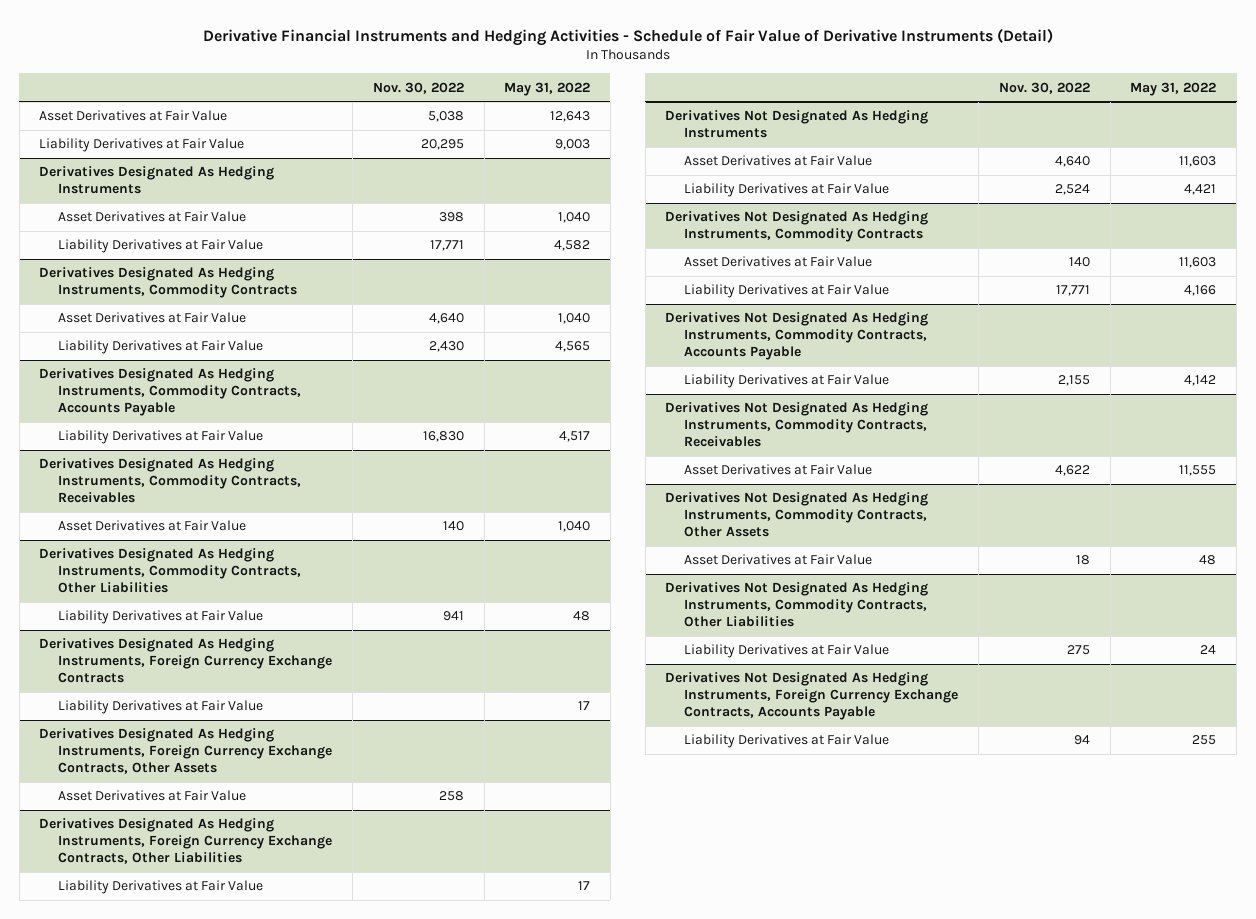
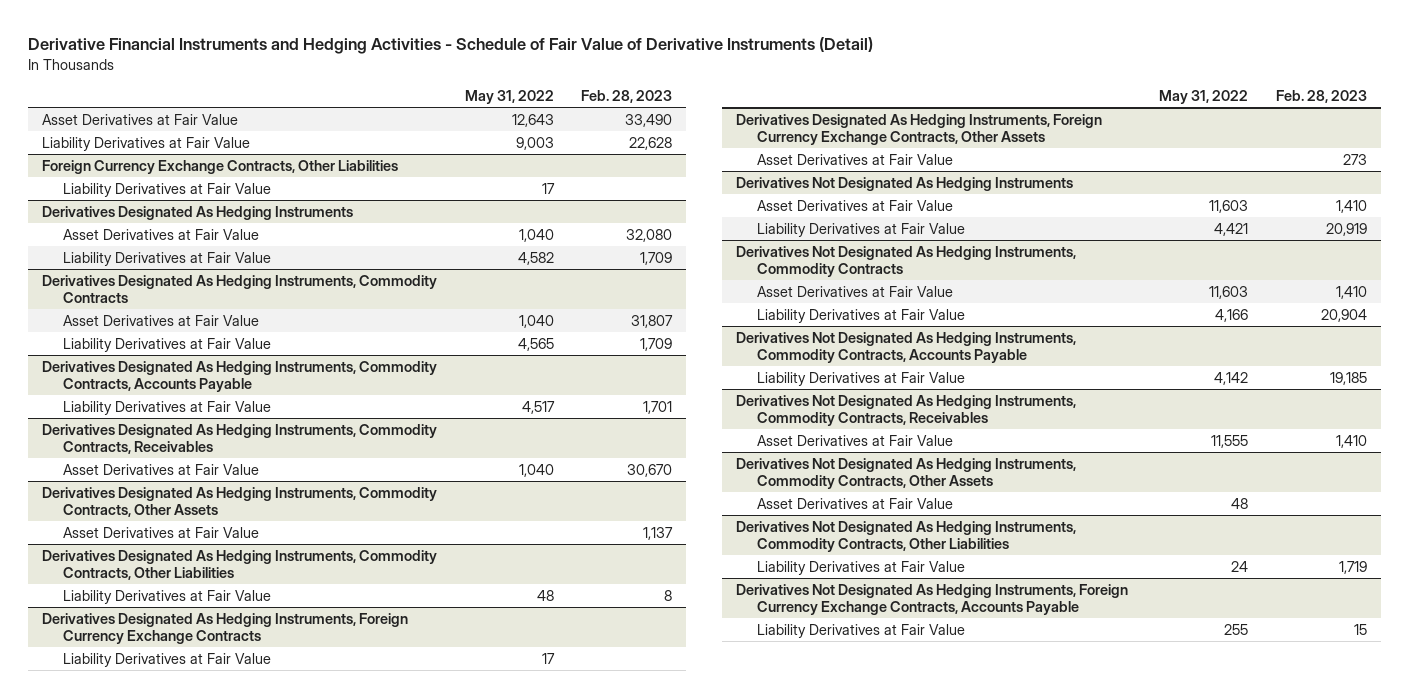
[372,81,464,94] Nov. 30, 2022 -> none
none -> [581,89,673,103] Feb. 28, 2023
none -> [41,159,398,174] Foreign Currency Exchange Contracts, Other Liabilities
none -> [62,182,271,197] Liability Derivatives at Fair Value
none -> [41,486,437,517] Derivatives Designated As Hedging Instruments, Commodity Contracts, Other Assets
none -> [62,526,259,538] Asset Derivatives at Fair Value
[39,818,333,865] Derivatives Designated As Hedging Instruments, Foreign Currency Exchange Contracts, Other Liabilities -> none
[58,880,264,895] Liability Derivatives at Fair Value -> none

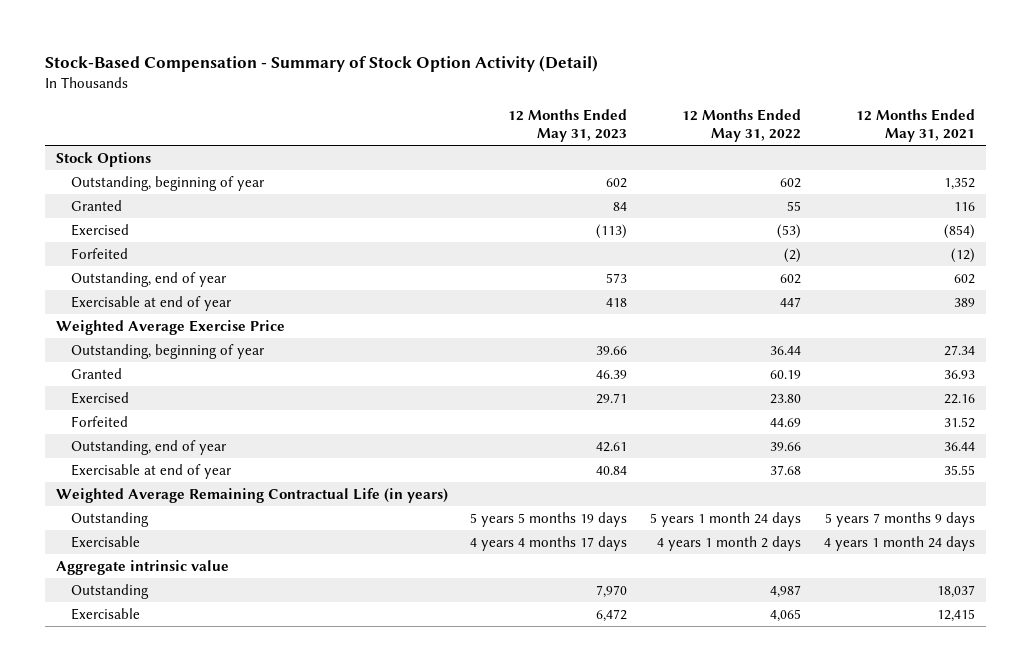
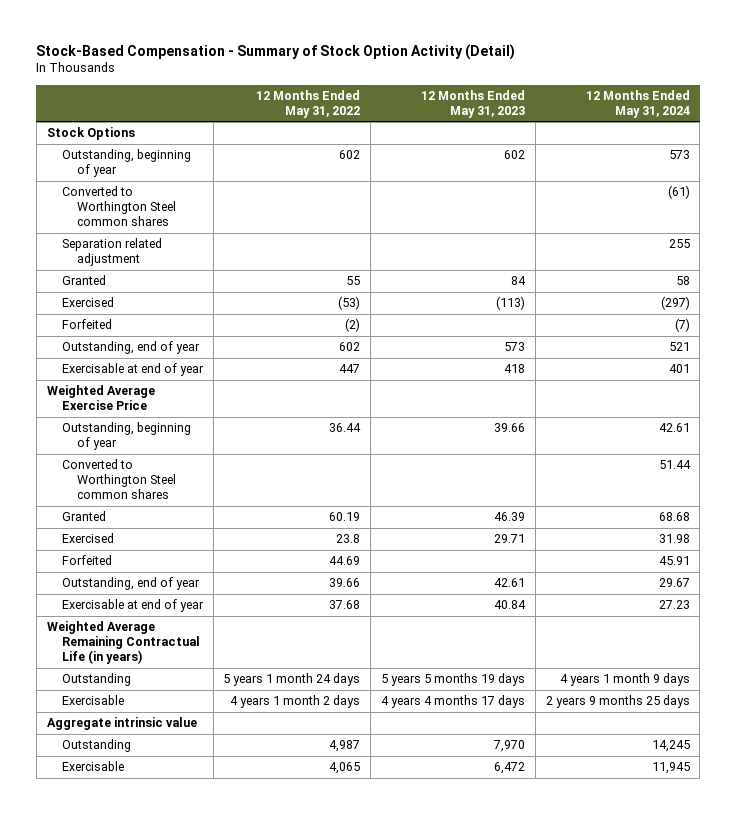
[855,109,975,143] 12 Months Ended May 31, 2021 -> none
none -> [585,89,690,118] 12 Months Ended May 31, 2024
none -> [61,186,176,227] Converted to Worthington Steel common shares
none -> [61,238,162,267] Separation related adjustment
none -> [61,459,176,500] Converted to Worthington Steel common shares
[770,393,802,404] 23.80 -> [336,534,361,544] 23.8

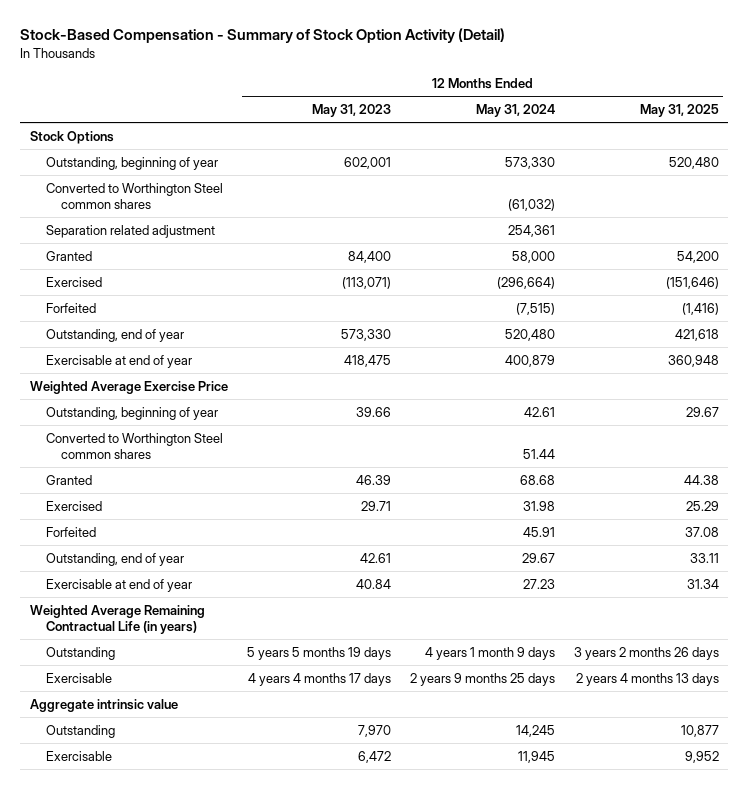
[256,89,361,118] 12 Months Ended May 31, 2022 -> none
none -> [639,104,719,118] May 31, 2025
[504,150,526,160] 602 -> [343,156,391,169] 602,001
[668,150,690,160] 573 -> [504,156,555,169] 573,330
[667,185,690,200] (61) -> [507,199,555,212] (61,032)
[668,239,690,249] 255 -> [507,224,555,237] 254,361
[511,276,527,286] 84 -> [347,250,391,263] 84,400
[675,276,690,286] 58 -> [511,250,555,263] 58,000
[496,296,526,311] (113) -> [341,276,391,289] (113,071)
[660,296,690,311] (297) -> [496,276,555,289] (296,664)
[674,318,690,333] (7) -> [515,302,555,315] (7,515)
[504,342,526,352] 573 -> [340,328,391,341] 573,330
[668,342,690,352] 521 -> [504,328,555,341] 520,480
[504,364,526,374] 418 -> [343,354,391,367] 418,475
[668,364,690,374] 401 -> [504,354,555,367] 400,879

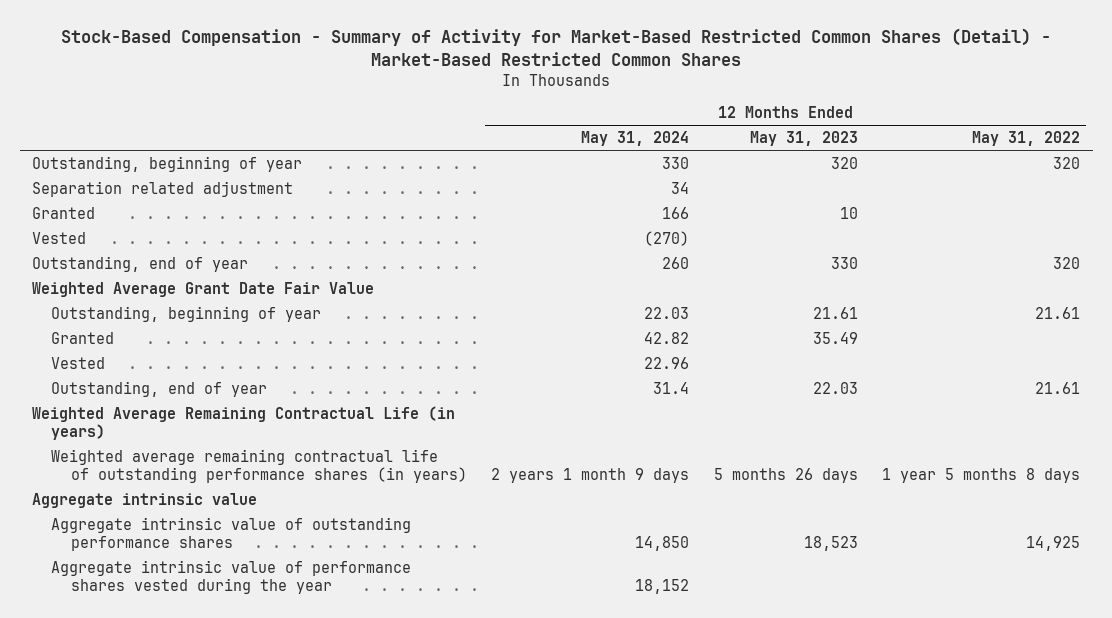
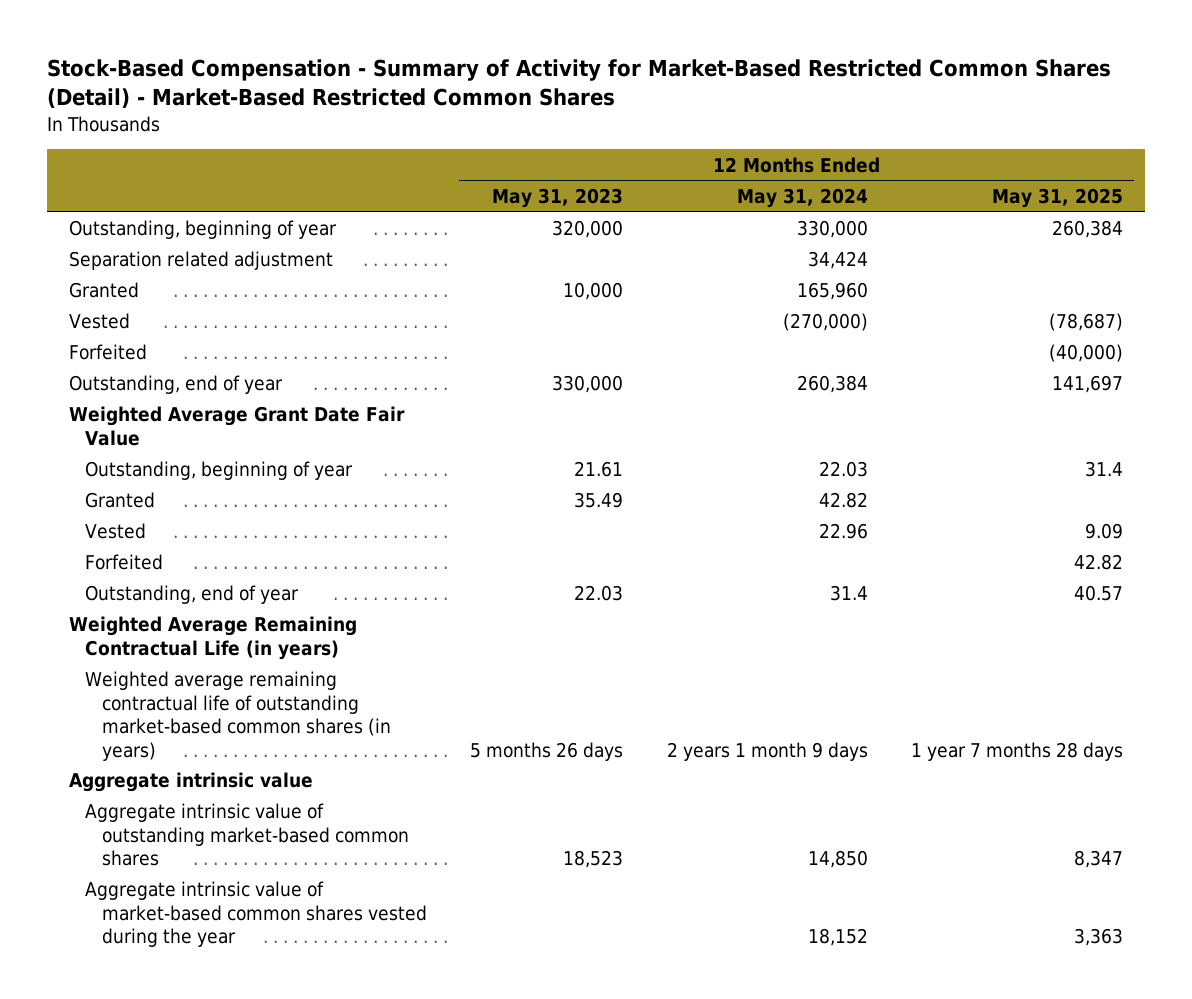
[972,131,1081,147] May 31, 2022 -> none
none -> [992,188,1124,209] May 31, 2025
[662,156,690,169] 330 -> [796,220,868,239] 330,000
[830,156,858,169] 320 -> [552,220,624,239] 320,000
[671,181,690,194] 34 -> [807,251,868,270] 34,424
[662,206,690,219] 166 -> [796,282,868,301] 165,960
[839,206,858,219] 10 -> [563,282,624,301] 10,000
[644,230,690,246] (270) -> [782,313,868,332] (270,000)
none -> [68,344,147,361] Forfeited
[662,256,690,269] 260 -> [796,375,868,394] 260,384
[830,256,858,269] 330 -> [552,375,624,394] 330,000
none -> [85,554,164,571] Forfeited
[51,448,467,483] Weighted average remaining contractual life of outstanding performance shares (in years) -> [85,671,391,761] Weighted average remaining contractual life of outstanding market-based common shares (in years)
[51,516,412,551] Aggregate intrinsic value of outstanding performance shares -> [85,803,409,867] Aggregate intrinsic value of outstanding market-based common shares
[51,559,412,594] Aggregate intrinsic value of performance shares vested during the year -> [85,881,427,948] Aggregate intrinsic value of market-based common shares vested during the year

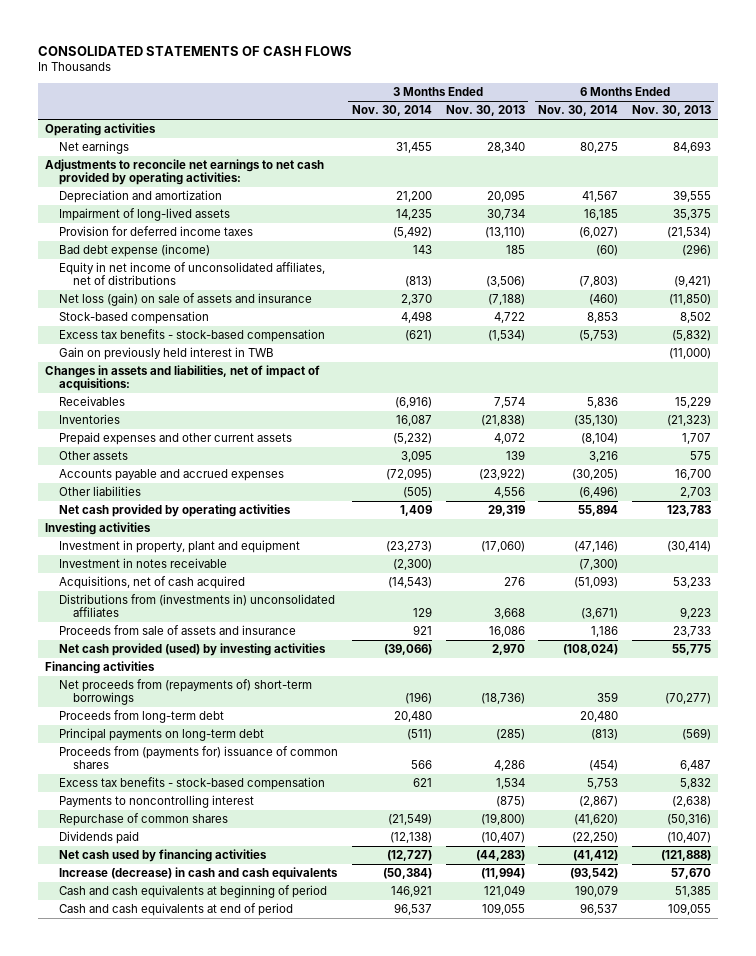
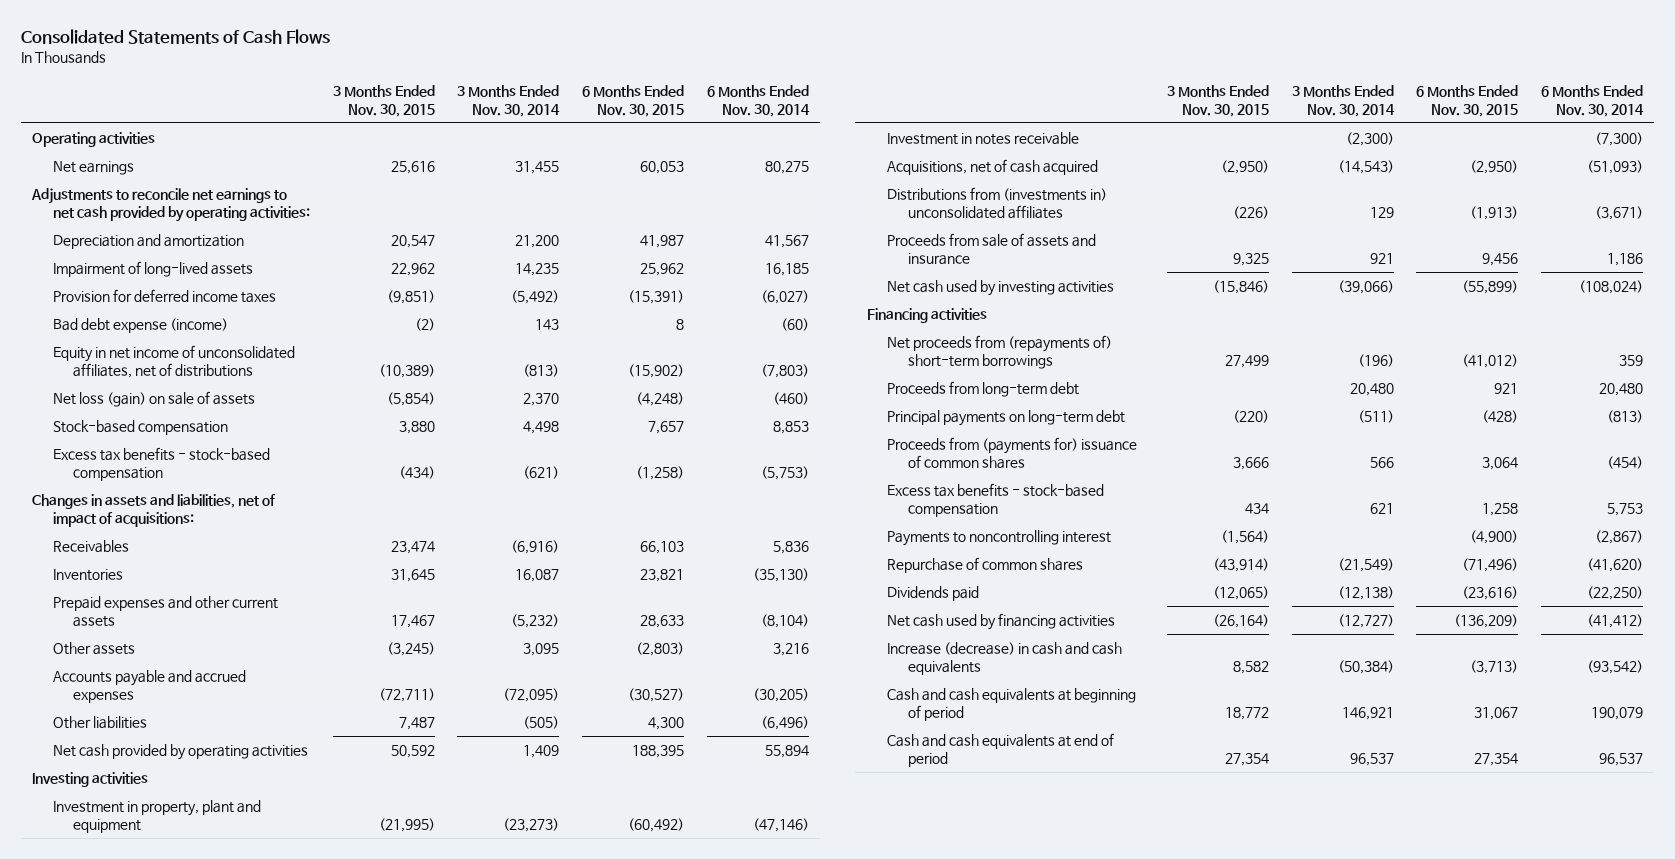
[38,46,353,57] CONSOLIDATED STATEMENTS OF CASH FLOWS -> [21,29,331,45] Consolidated Statements of Cash Flows
[445,105,525,117] Nov. 30, 2013 -> none
[631,105,711,117] Nov. 30, 2013 -> none
none -> [332,84,435,117] 3 Months Ended Nov. 30, 2015
none -> [581,84,684,117] 6 Months Ended Nov. 30, 2015
[59,293,313,307] Net loss (gain) on sale of assets and insurance -> [52,391,255,408] Net loss (gain) on sale of assets
[59,347,275,361] Gain on previously held interest in TWB -> none
[59,643,327,657] Net cash provided (used) by investing activities -> [887,280,1115,297] Net cash used by investing activities

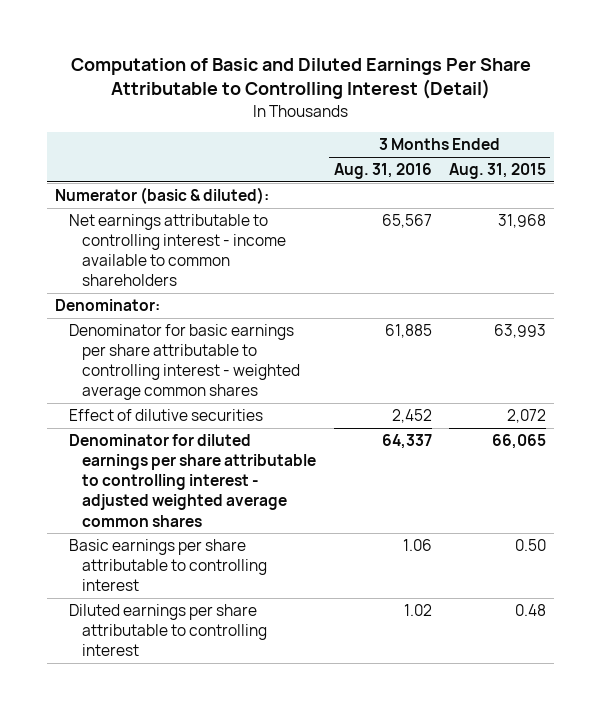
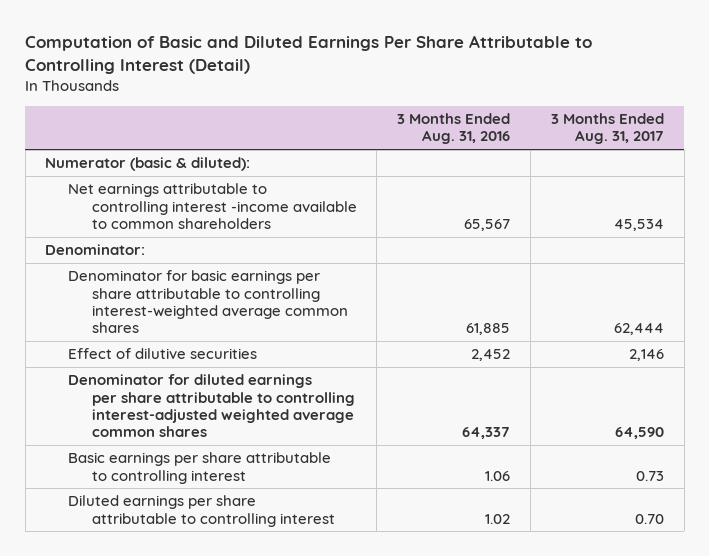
[448,163,546,180] Aug. 31, 2015 -> none
none -> [550,113,664,145] 3 Months Ended Aug. 31, 2017
[68,214,287,287] Net earnings attributable to controlling interest - income available to common shareholders -> [68,183,357,230] Net earnings attributable to controlling interest -income available to common shareholders
[68,324,301,401] Denominator for basic earnings per share attributable to controlling interest - weighted average common shares -> [68,270,348,334] Denominator for basic earnings per share attributable to controlling interest-weighted average common shares
[68,434,317,527] Denominator for diluted earnings per share attributable to controlling interest - adjusted weighted average common shares -> [68,374,355,438] Denominator for diluted earnings per share attributable to controlling interest-adjusted weighted average common shares

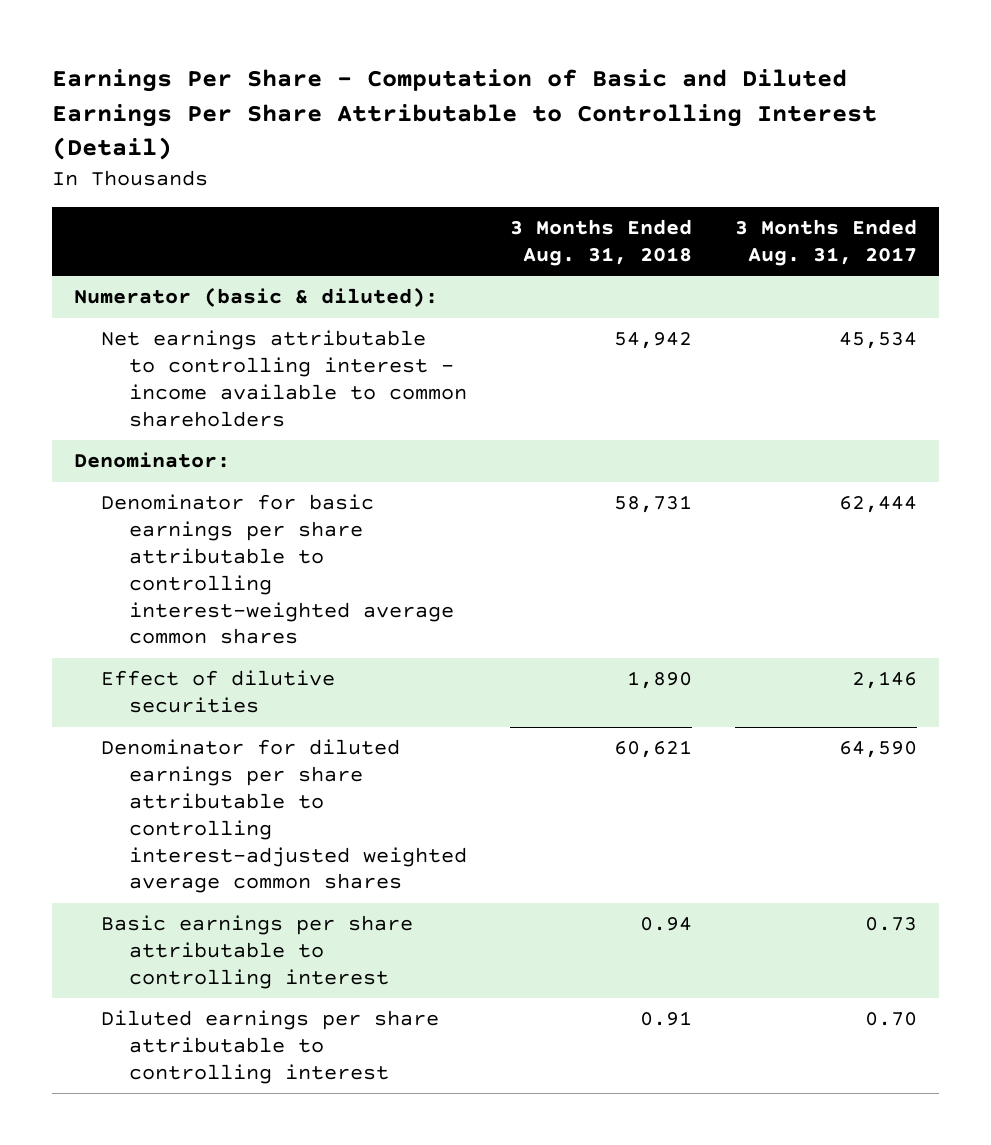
[25,35,593,75] Computation of Basic and Diluted Earnings Per Share Attributable to Controlling Interest (Detail) -> [52,69,878,160] Earnings Per Share - Computation of Basic and Diluted Earnings Per Share Attributable to Controlling Interest (Detail)
[397,113,511,145] 3 Months Ended Aug. 31, 2016 -> none
none -> [509,219,692,266] 3 Months Ended Aug. 31, 2018
[68,183,357,230] Net earnings attributable to controlling interest -income available to common shareholders -> [101,330,467,427] Net earnings attributable to controlling interest - income available to common shareholders

